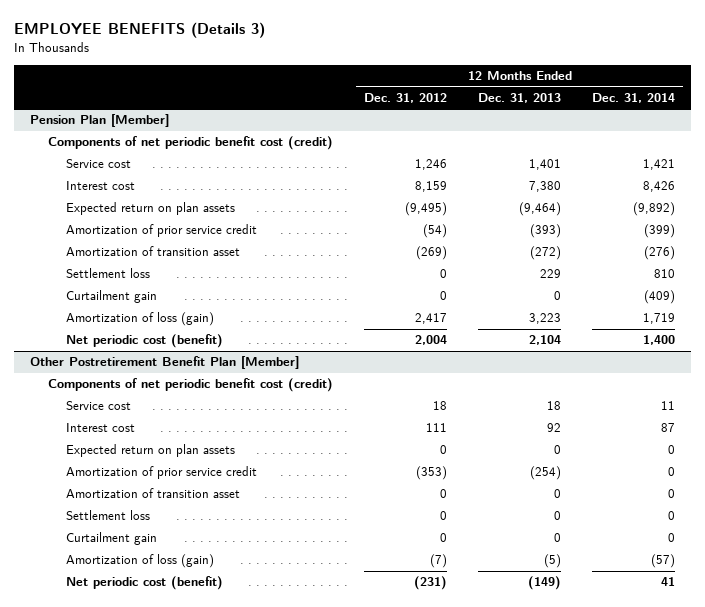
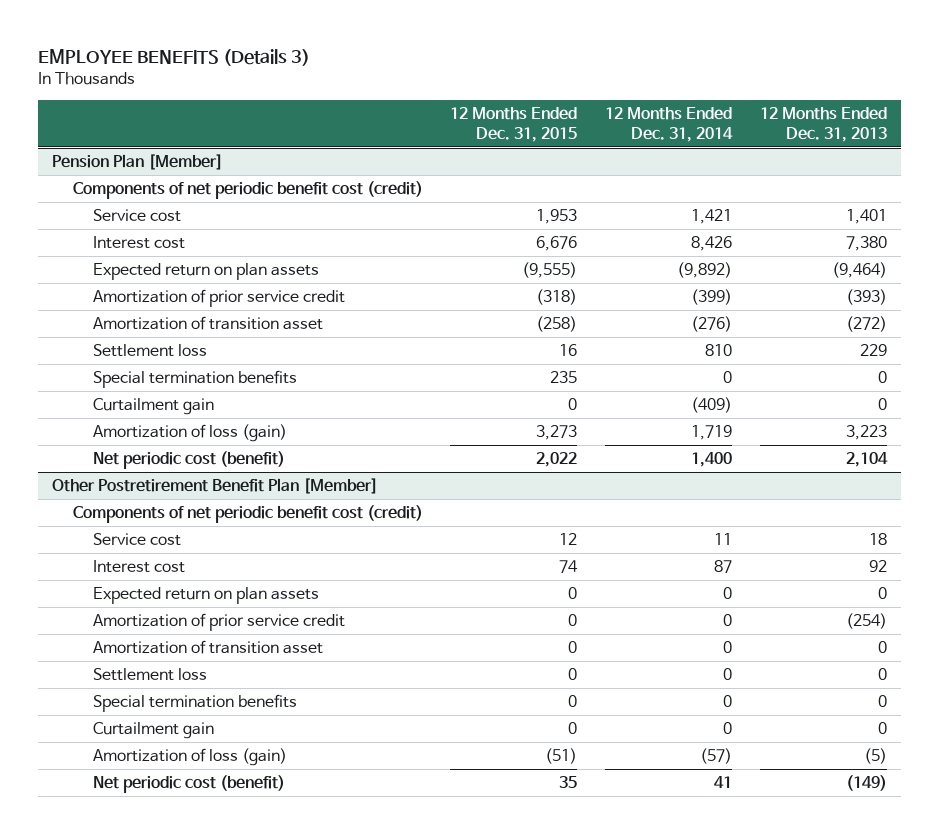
[364,93,448,104] Dec. 31, 2012 -> none
none -> [450,107,578,142] 12 Months Ended Dec. 31, 2015
none -> [93,370,298,389] Special termination benefits
none -> [93,694,298,713] Special termination benefits

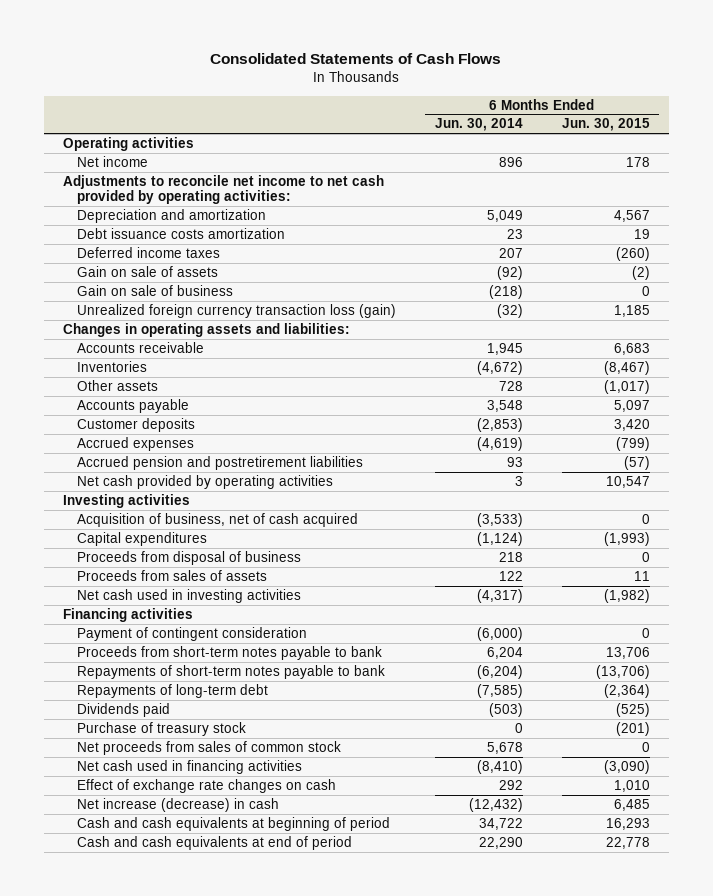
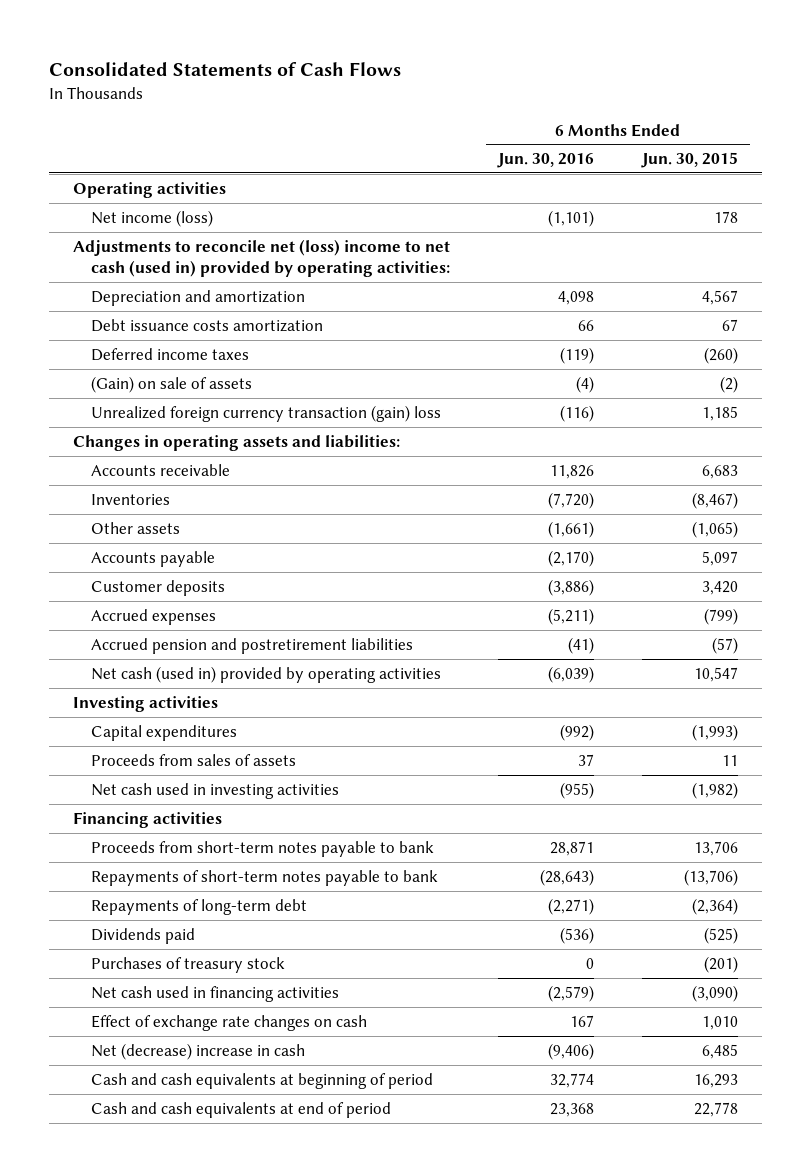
[434,118,523,132] Jun. 30, 2014 -> none
none -> [497,153,595,169] Jun. 30, 2016
[77,155,149,167] Net income -> [91,209,214,227] Net income (loss)
[63,174,385,205] Adjustments to reconcile net income to net cash provided by operating activities: -> [72,238,451,277] Adjustments to reconcile net (loss) income to net cash (used in) provided by operating activities:
[633,228,650,239] 19 -> [721,318,738,331] 67
[77,284,234,296] Gain on sale of business -> none
[77,265,219,277] Gain on sale of assets -> [91,375,253,393] (Gain) on sale of assets
[77,303,397,318] Unrealized foreign currency transaction loss (gain) -> [91,404,442,422] Unrealized foreign currency transaction (gain) loss
[603,379,650,394] (1,017) -> [691,520,738,538] (1,065)
[77,474,334,489] Net cash provided by operating activities -> [91,665,442,683] Net cash (used in) provided by operating activities
[77,512,359,527] Acquisition of business, net of cash acquired -> none
[77,550,302,565] Proceeds from disposal of business -> none
[77,626,308,641] Payment of contingent consideration -> none
[77,740,342,755] Net proceeds from sales of common stock -> none
[77,721,247,736] Purchase of treasury stock -> [91,956,286,973] Purchases of treasury stock
[77,797,280,812] Net increase (decrease) in cash -> [91,1042,306,1060] Net (decrease) increase in cash

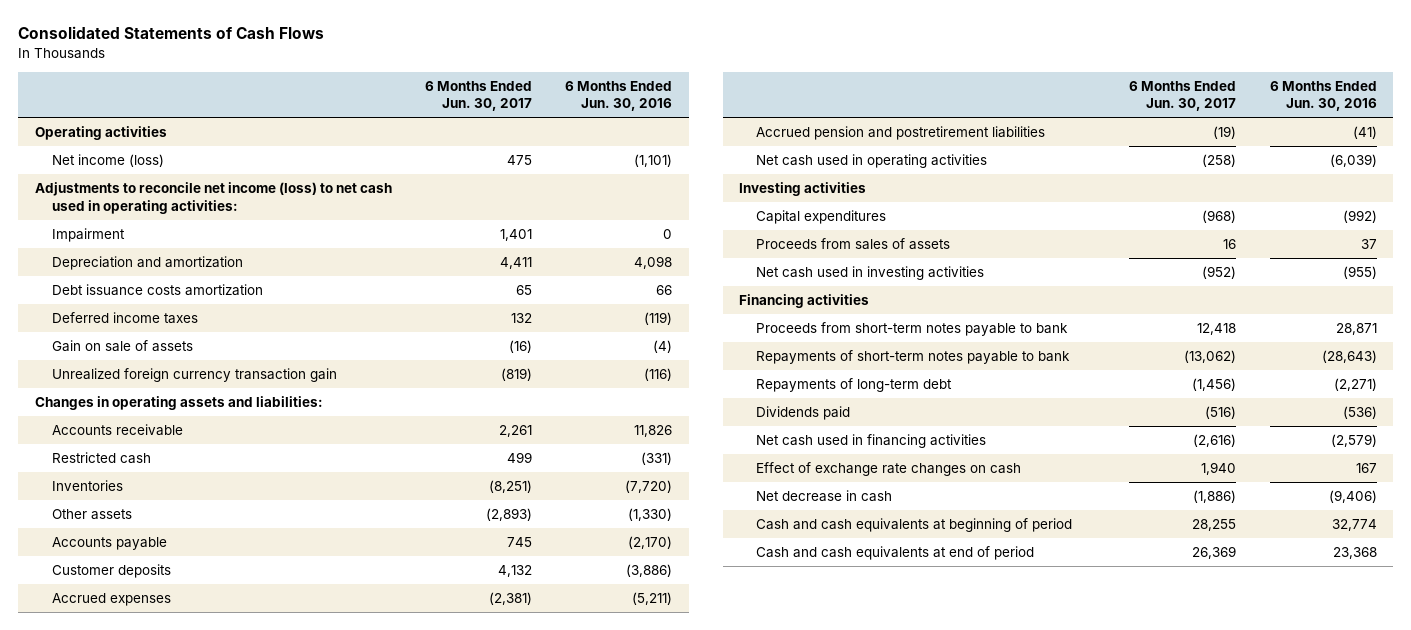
[640,152,738,169] Jun. 30, 2015 -> none
none -> [424,80,532,112] 6 Months Ended Jun. 30, 2017
[72,238,451,277] Adjustments to reconcile net (loss) income to net cash (used in) provided by operating activities: -> [34,182,392,214] Adjustments to reconcile net income (loss) to net cash used in operating activities:
none -> [51,228,125,243] Impairment
[91,375,253,393] (Gain) on sale of assets -> [51,340,193,353] Gain on sale of assets
[91,404,442,422] Unrealized foreign currency transaction (gain) loss -> [51,368,337,383] Unrealized foreign currency transaction gain
none -> [51,452,151,465] Restricted cash
[548,520,595,538] (1,661) -> [627,508,672,522] (1,330)
[91,665,442,683] Net cash (used in) provided by operating activities -> [756,154,988,169] Net cash used in operating activities
[91,956,286,973] Purchases of treasury stock -> none
[91,1042,306,1060] Net (decrease) increase in cash -> [756,490,893,503] Net decrease in cash

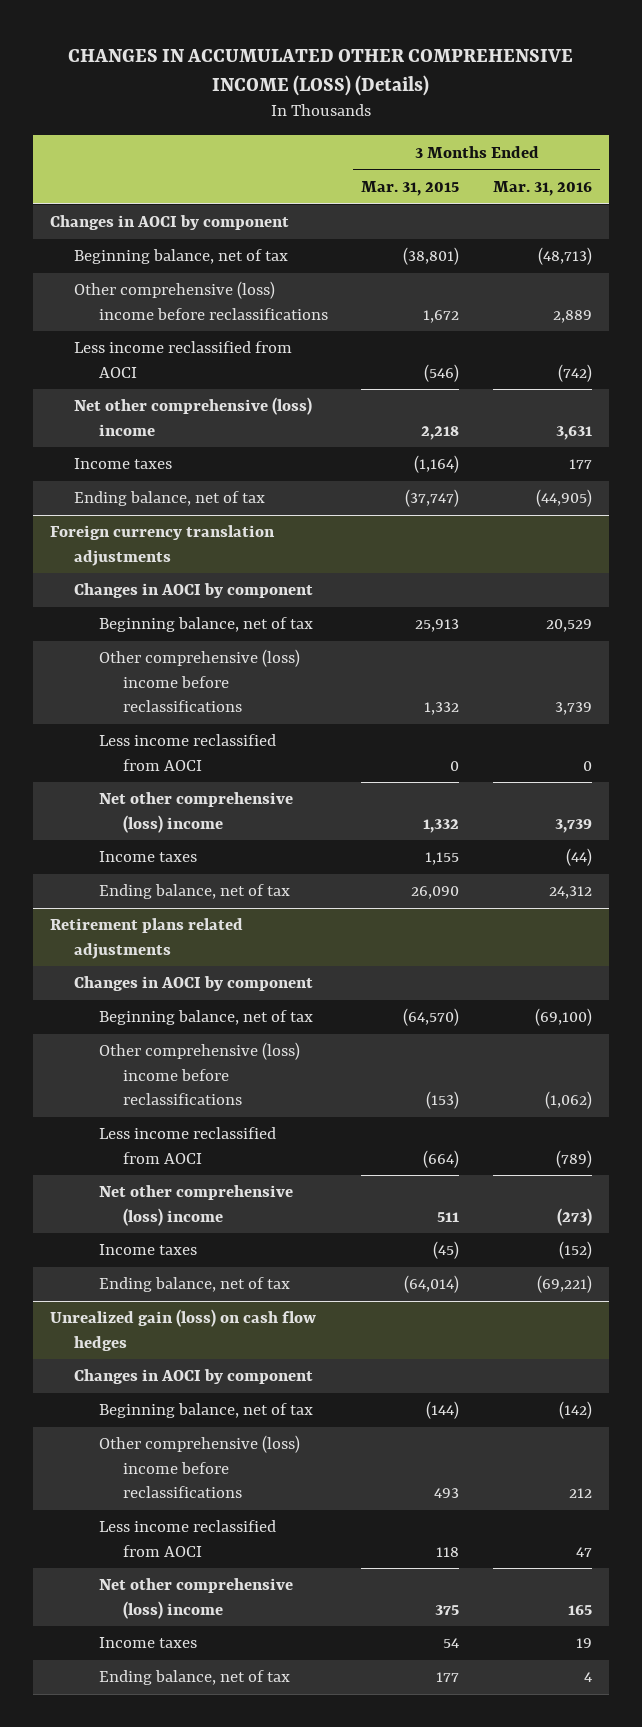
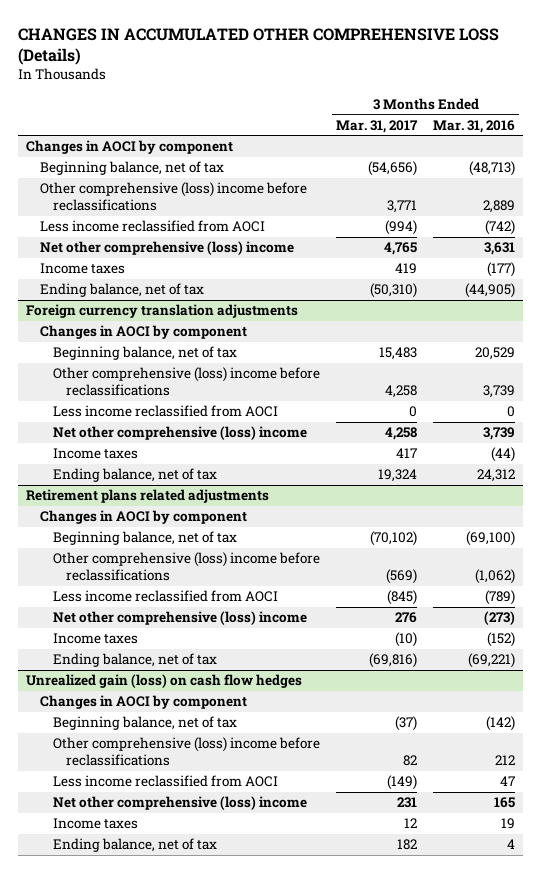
[67,49,573,97] CHANGES IN ACCUMULATED OTHER COMPREHENSIVE INCOME (LOSS) (Details) -> [18,27,500,65] CHANGES IN ACCUMULATED OTHER COMPREHENSIVE LOSS (Details)
[361,180,460,196] Mar. 31, 2015 -> none
none -> [336,119,419,133] Mar. 31, 2017
[568,459,592,470] 177 -> [487,262,516,278] (177)

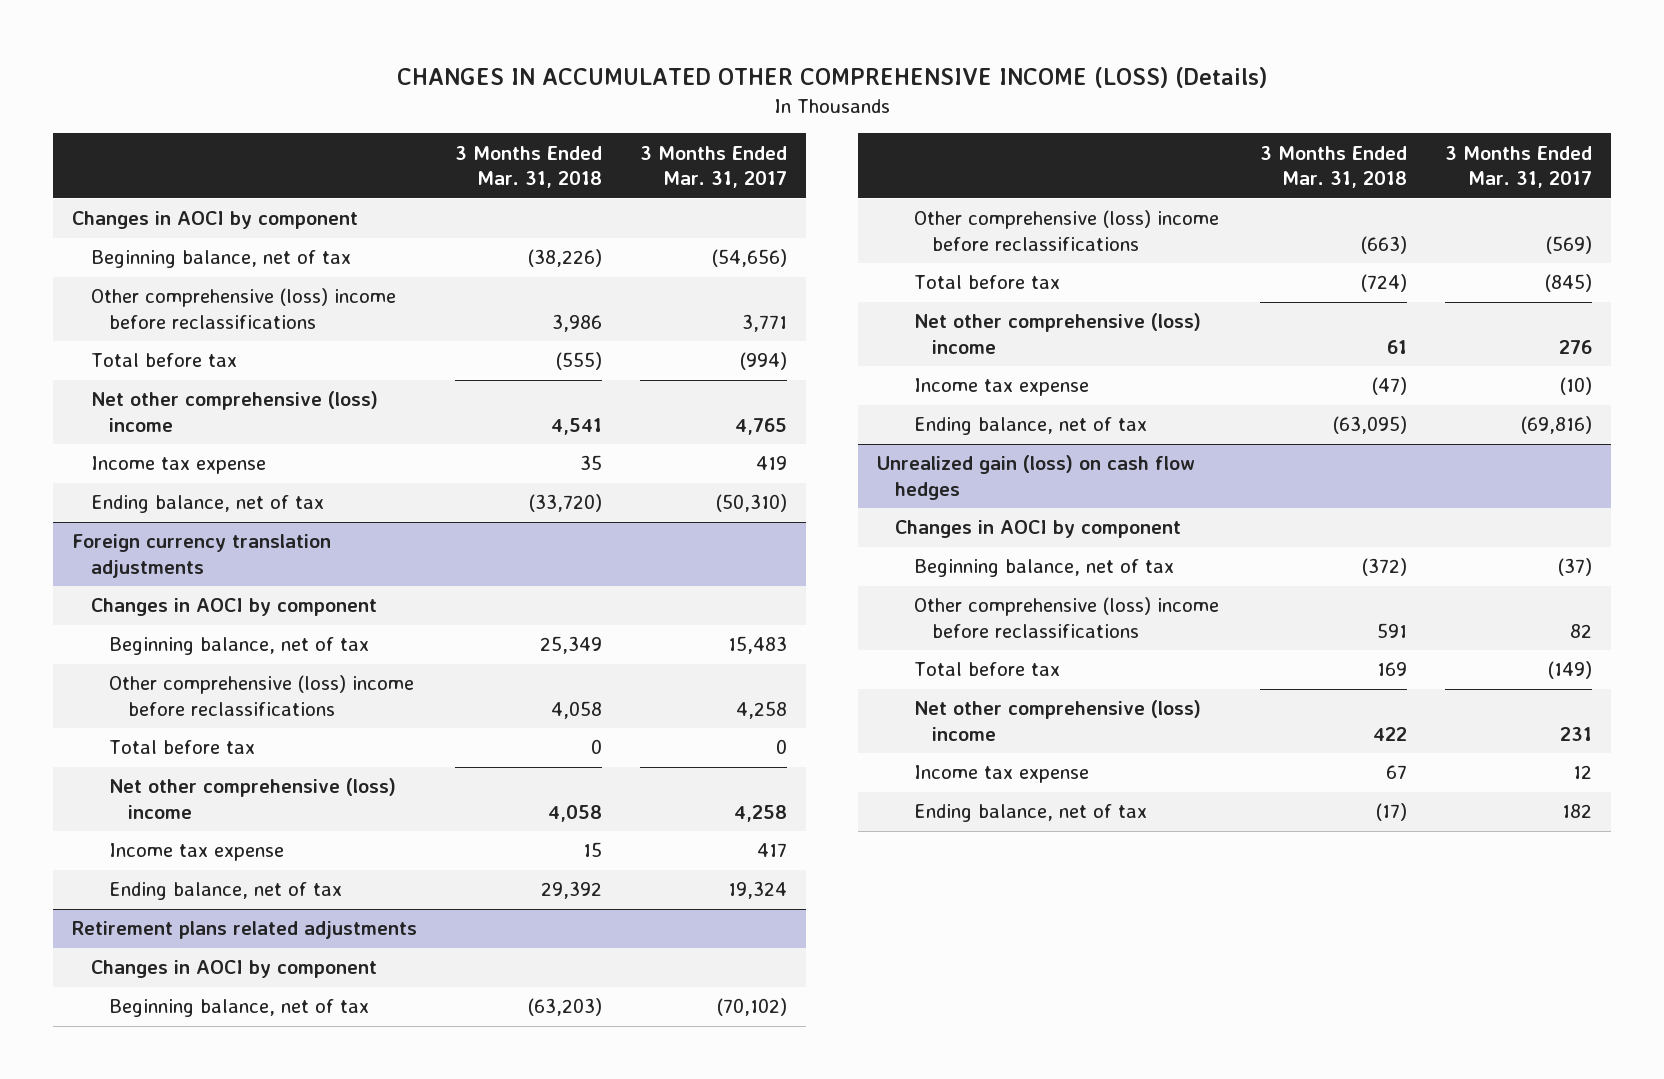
[18,27,500,65] CHANGES IN ACCUMULATED OTHER COMPREHENSIVE LOSS (Details) -> [396,66,1267,88] CHANGES IN ACCUMULATED OTHER COMPREHENSIVE INCOME (LOSS) (Details)
[433,119,516,133] Mar. 31, 2016 -> none
none -> [455,145,603,189] 3 Months Ended Mar. 31, 2018
[39,220,265,233] Less income reclassified from AOCI -> [90,353,237,368] Total before tax
[39,263,125,275] Income taxes -> [90,456,266,475] Income tax expense
[52,405,278,418] Less income reclassified from AOCI -> [109,740,256,755] Total before tax
[52,448,138,460] Income taxes -> [109,843,285,862] Income tax expense
[52,590,278,603] Less income reclassified from AOCI -> [913,275,1060,290] Total before tax
[52,633,138,645] Income taxes -> [913,378,1089,397] Income tax expense
[52,775,278,788] Less income reclassified from AOCI -> [913,662,1060,677] Total before tax
[52,818,138,830] Income taxes -> [913,765,1089,784] Income tax expense

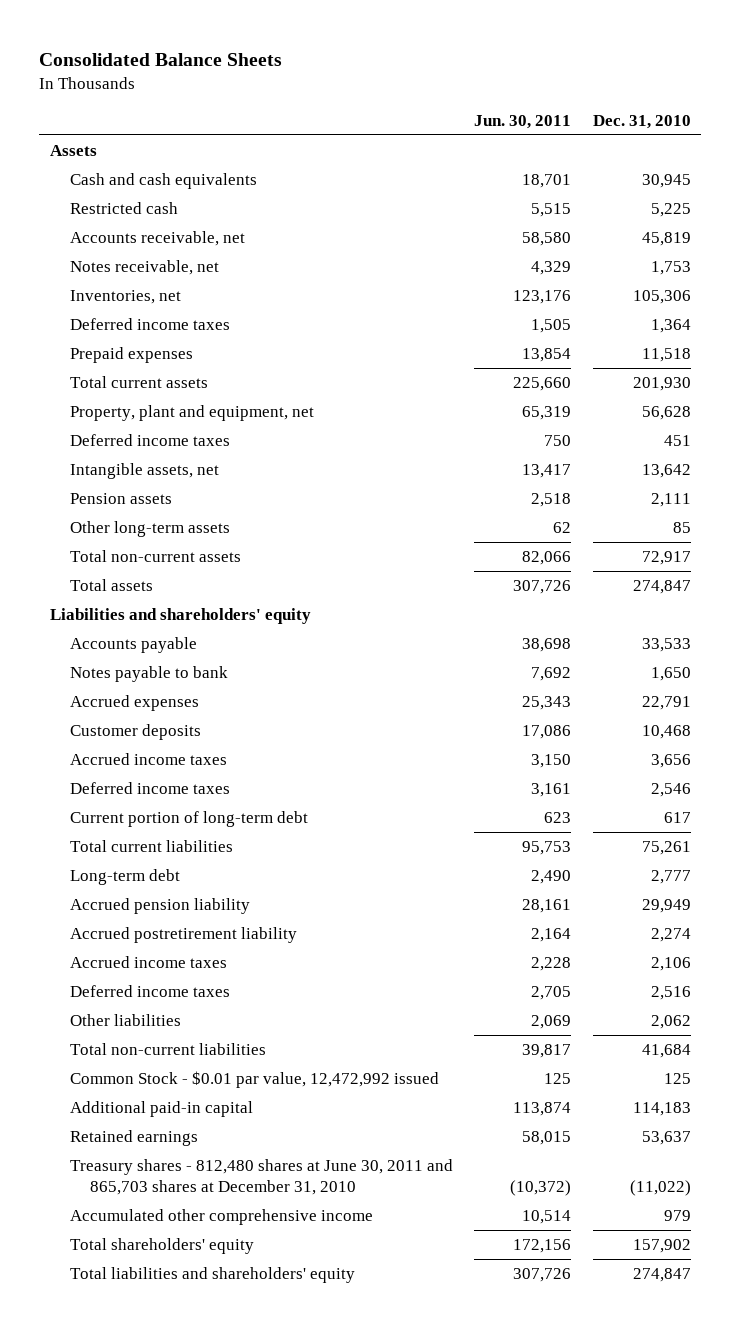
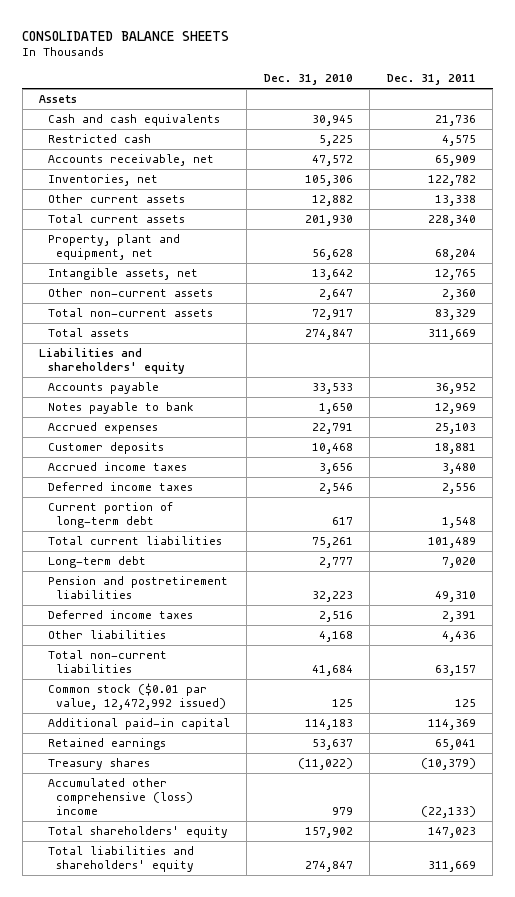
[39,52,283,66] Consolidated Balance Sheets -> [22,30,230,41] CONSOLIDATED BALANCE SHEETS
[474,114,572,129] Jun. 30, 2011 -> none
none -> [386,74,476,86] Dec. 31, 2011
[69,260,219,276] Notes receivable, net -> none
[641,232,691,247] 45,819 -> [311,155,353,167] 47,572
[69,318,230,331] Deferred income taxes -> none
[69,347,193,364] Prepaid expenses -> none
none -> [47,194,185,204] Other current assets
[69,434,230,447] Deferred income taxes -> none
[69,493,172,505] Pension assets -> none
[69,521,230,538] Other long-term assets -> [47,288,213,298] Other non-current assets
[672,522,691,534] 85 -> [318,289,353,301] 2,647
[69,898,250,915] Accrued pension liability -> none
[69,927,297,944] Accrued postretirement liability -> none
[69,956,227,969] Accrued income taxes -> none
none -> [47,576,228,600] Pension and postretirement liabilities
[650,1015,691,1030] 2,062 -> [318,631,353,643] 4,168
[69,1071,439,1089] Common Stock - $0.01 par value, 12,472,992 issued -> [47,683,227,711] Common stock ($0.01 par value, 12,472,992 issued)
[69,1159,453,1195] Treasury shares - 812,480 shares at June 30, 2011 and 865,703 shares at December 31, 2010 -> [47,758,150,771] Treasury shares
[69,1209,373,1226] Accumulated other comprehensive income -> [47,778,194,815] Accumulated other comprehensive (loss) income

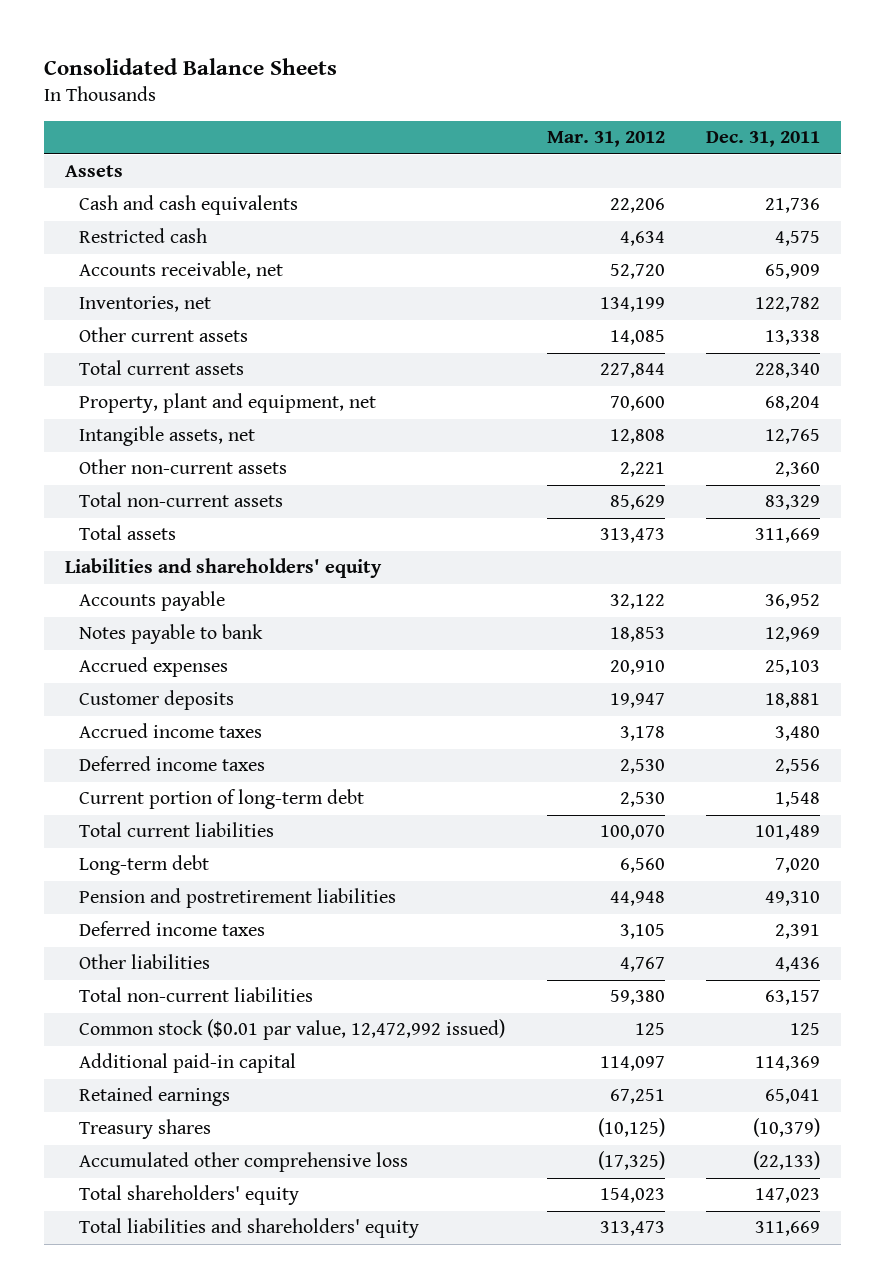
[22,30,230,41] CONSOLIDATED BALANCE SHEETS -> [44,57,338,75] Consolidated Balance Sheets
[263,74,353,86] Dec. 31, 2010 -> none
none -> [546,131,665,148] Mar. 31, 2012
[47,778,194,815] Accumulated other comprehensive (loss) income -> [79,1152,409,1173] Accumulated other comprehensive loss

